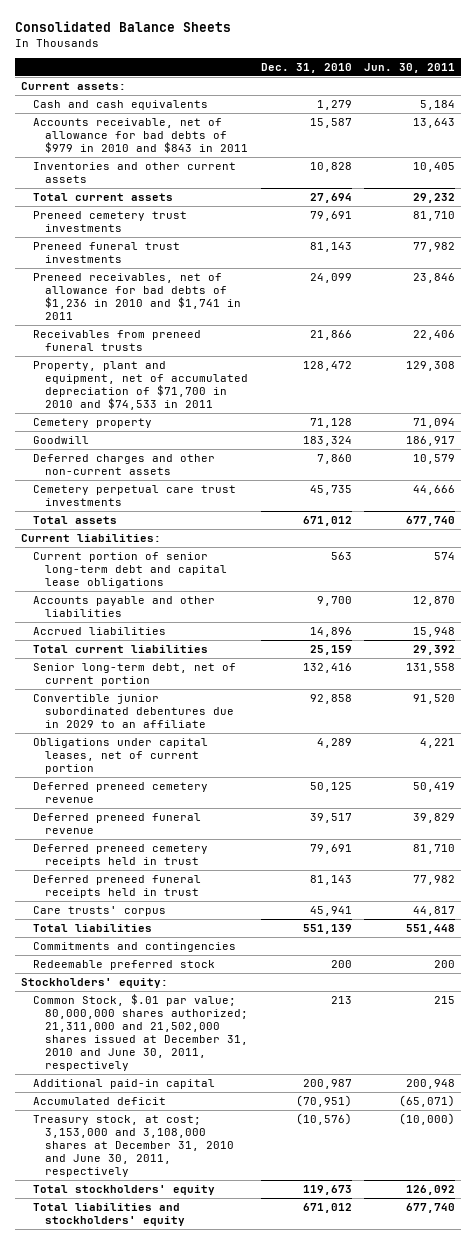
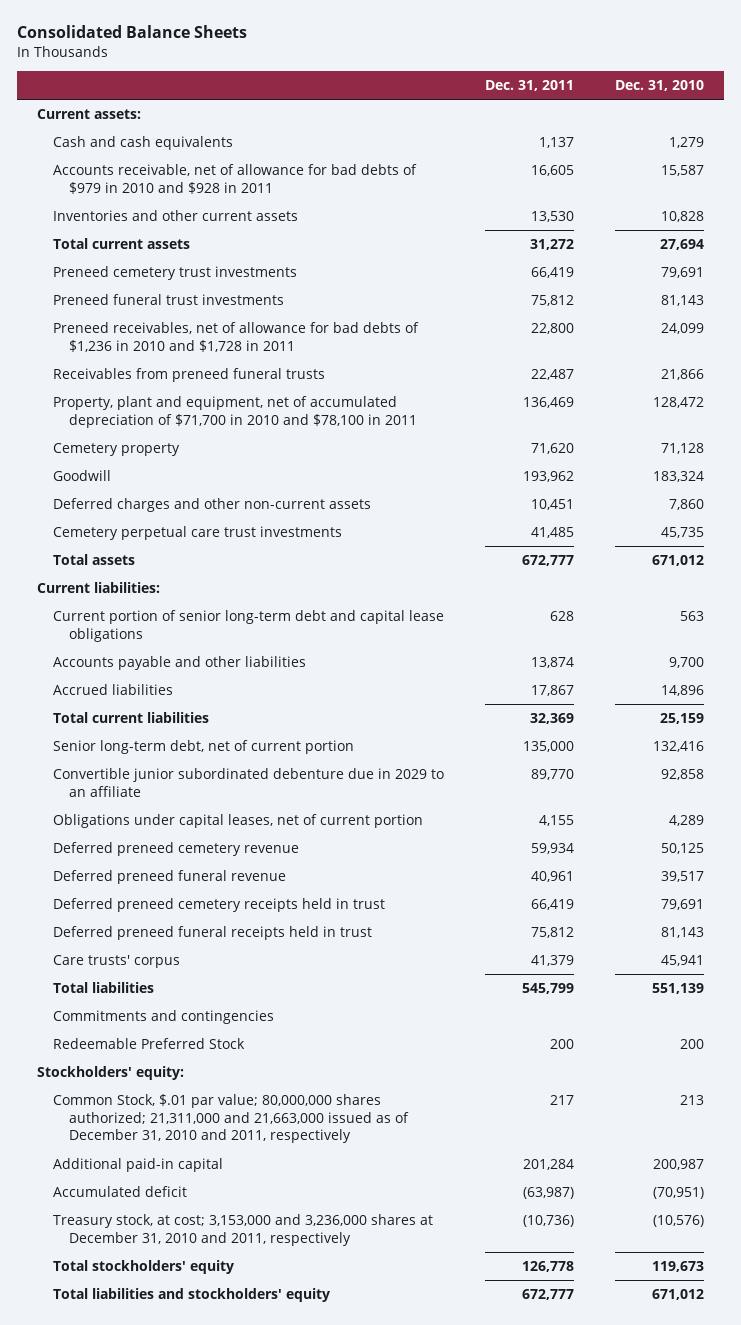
[363,62,455,73] Jun. 30, 2011 -> none
none -> [484,79,574,91] Dec. 31, 2011
[33,118,249,154] Accounts receivable, net of allowance for bad debts of $979 in 2010 and $843 in 2011 -> [53,164,418,194] Accounts receivable, net of allowance for bad debts of $979 in 2010 and $928 in 2011
[33,273,242,321] Preneed receivables, net of allowance for bad debts of $1,236 in 2010 and $1,741 in 2011 -> [53,322,420,352] Preneed receivables, net of allowance for bad debts of $1,236 in 2010 and $1,728 in 2011
[33,361,249,411] Property, plant and equipment, net of accumulated depreciation of $71,700 in 2010 and $74,533 in 2011 -> [53,396,417,428] Property, plant and equipment, net of accumulated depreciation of $71,700 in 2010 and $78,100 in 2011
[33,694,235,729] Convertible junior subordinated debentures due in 2029 to an affiliate -> [53,768,445,797] Convertible junior subordinated debenture due in 2029 to an affiliate
[33,960,216,971] Redeemable preferred stock -> [53,1038,246,1050] Redeemable Preferred Stock
[33,994,249,1072] Common Stock, $.01 par value; 80,000,000 shares authorized; 21,311,000 and 21,502,000 shares issued at December 31, 2010 and June 30, 2011, respectively -> [53,1094,409,1144] Common Stock, $.01 par value; 80,000,000 shares authorized; 21,311,000 and 21,663,000 issued as of December 31, 2010 and 2011, respectively
[33,1115,235,1178] Treasury stock, at cost; 3,153,000 and 3,108,000 shares at December 31, 2010 and June 30, 2011, respectively -> [53,1214,434,1246] Treasury stock, at cost; 3,153,000 and 3,236,000 shares at December 31, 2010 and 2011, respectively

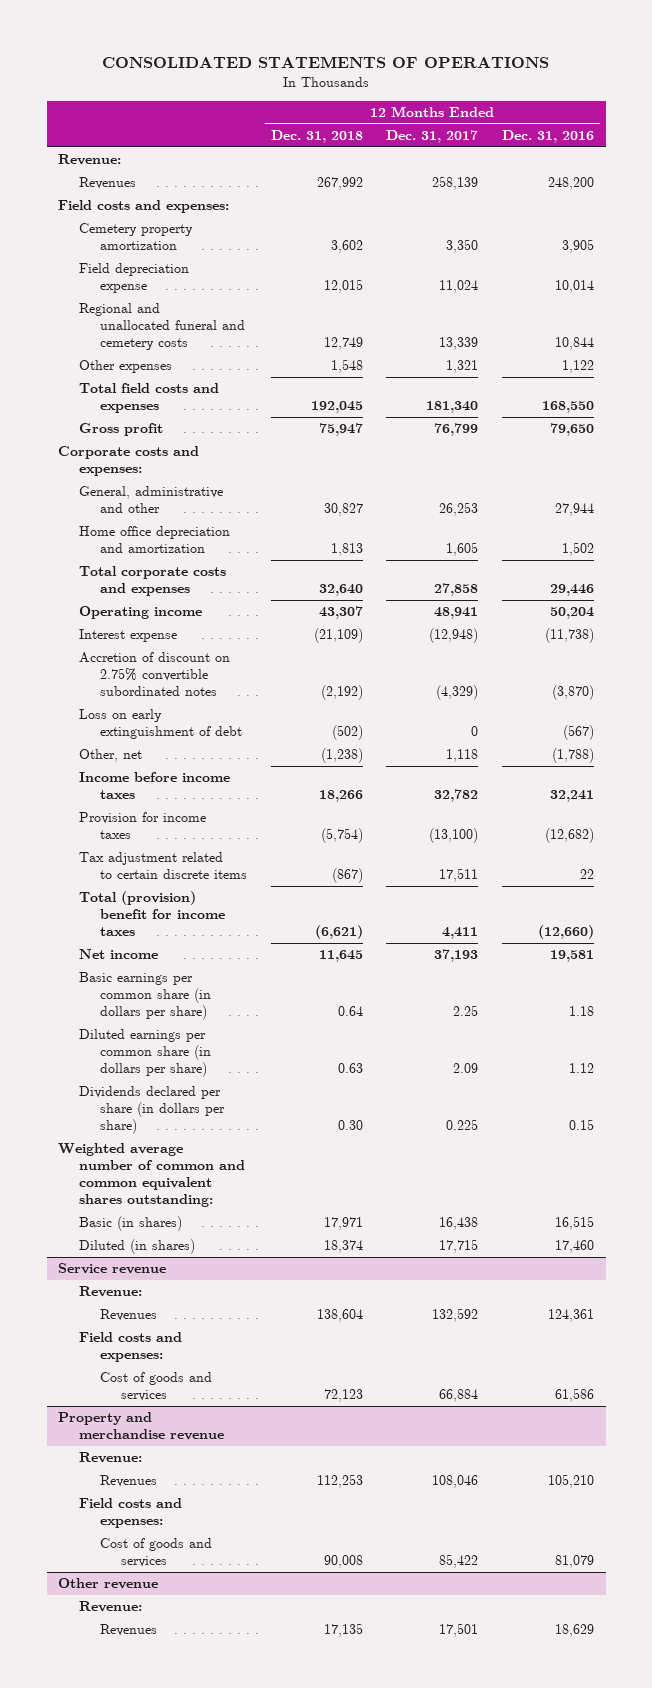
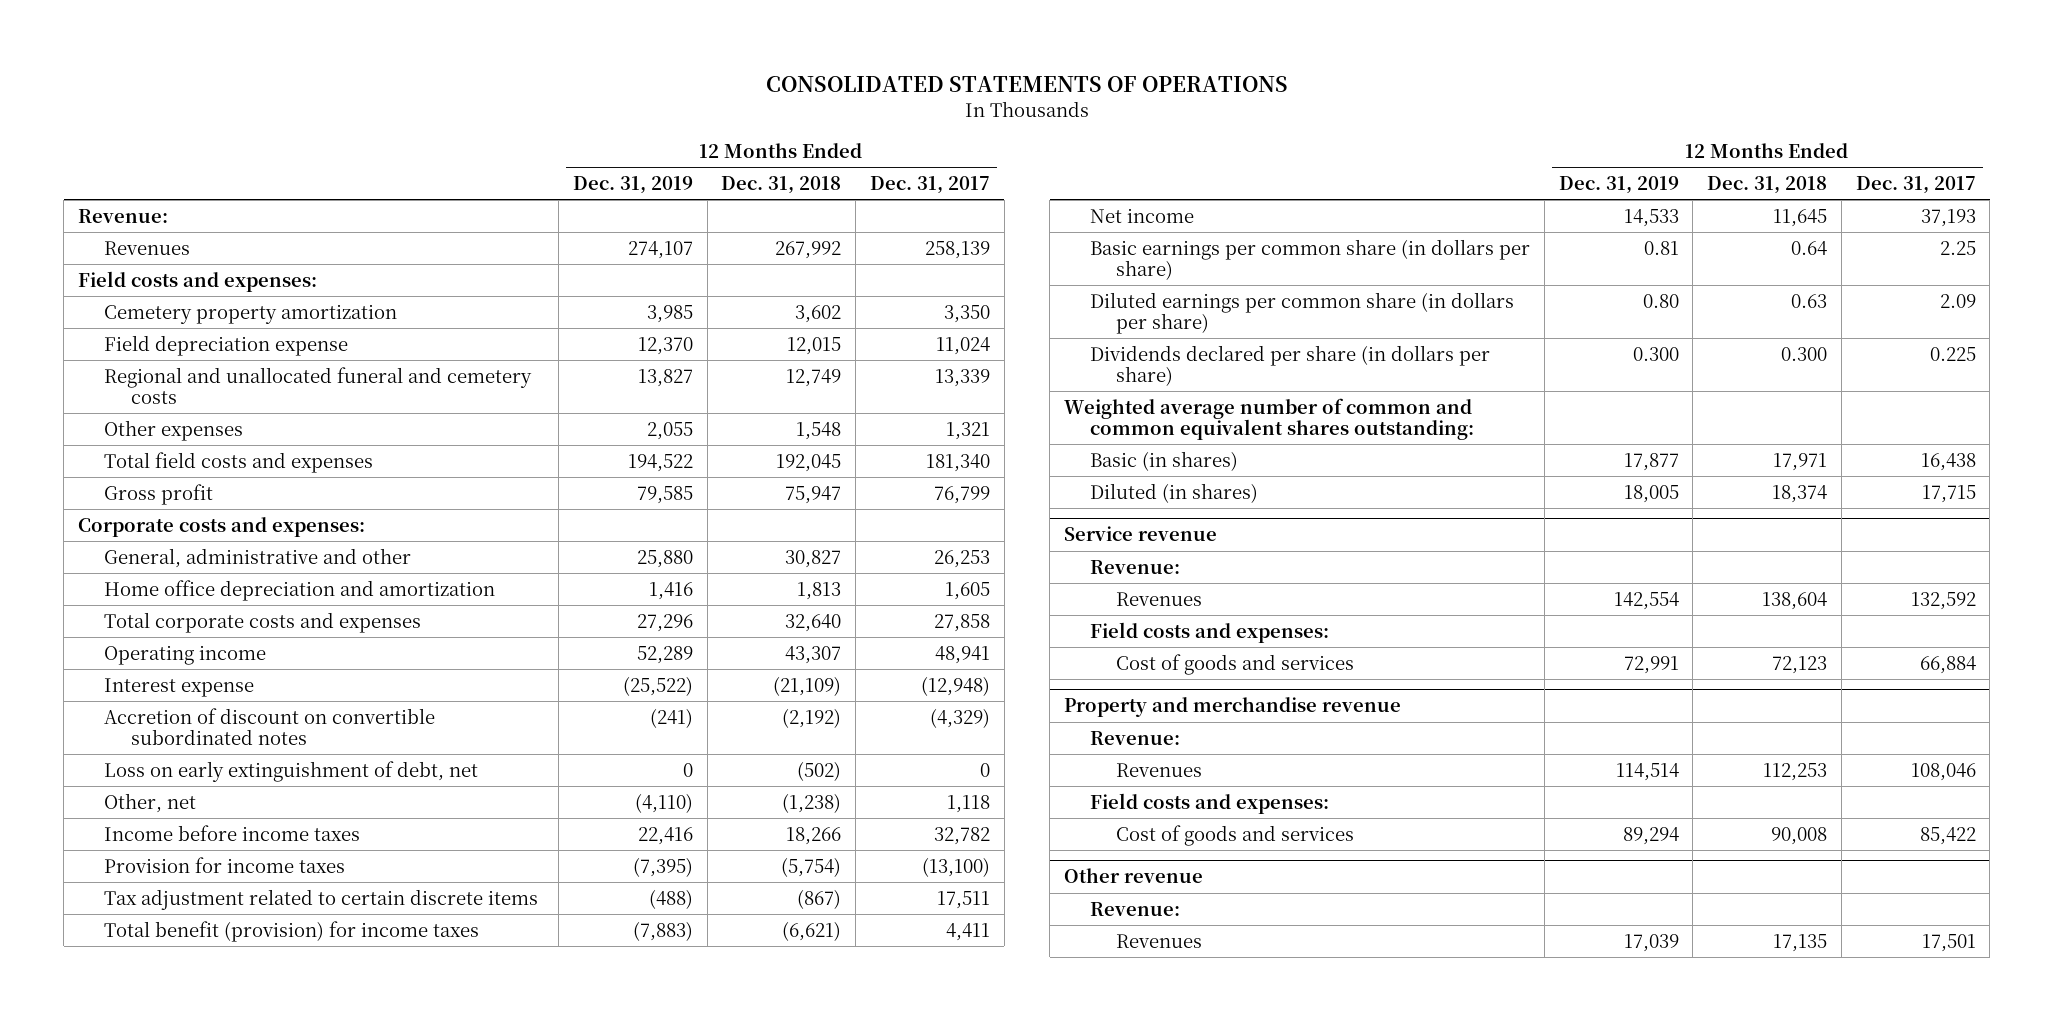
[501,130,594,144] Dec. 31, 2016 -> none
none -> [572,176,693,195] Dec. 31, 2019
[79,652,231,697] Accretion of discount on 2.75% convertible subordinated notes -> [104,707,436,745] Accretion of discount on convertible subordinated notes
[79,709,242,740] Loss on early extinguishment of debt -> [104,760,479,782] Loss on early extinguishment of debt, net
[79,891,225,937] Total (provision) benefit for income taxes -> [104,920,480,942] Total benefit (provision) for income taxes
[337,1120,363,1131] 0.30 -> [1781,346,1828,361] 0.300

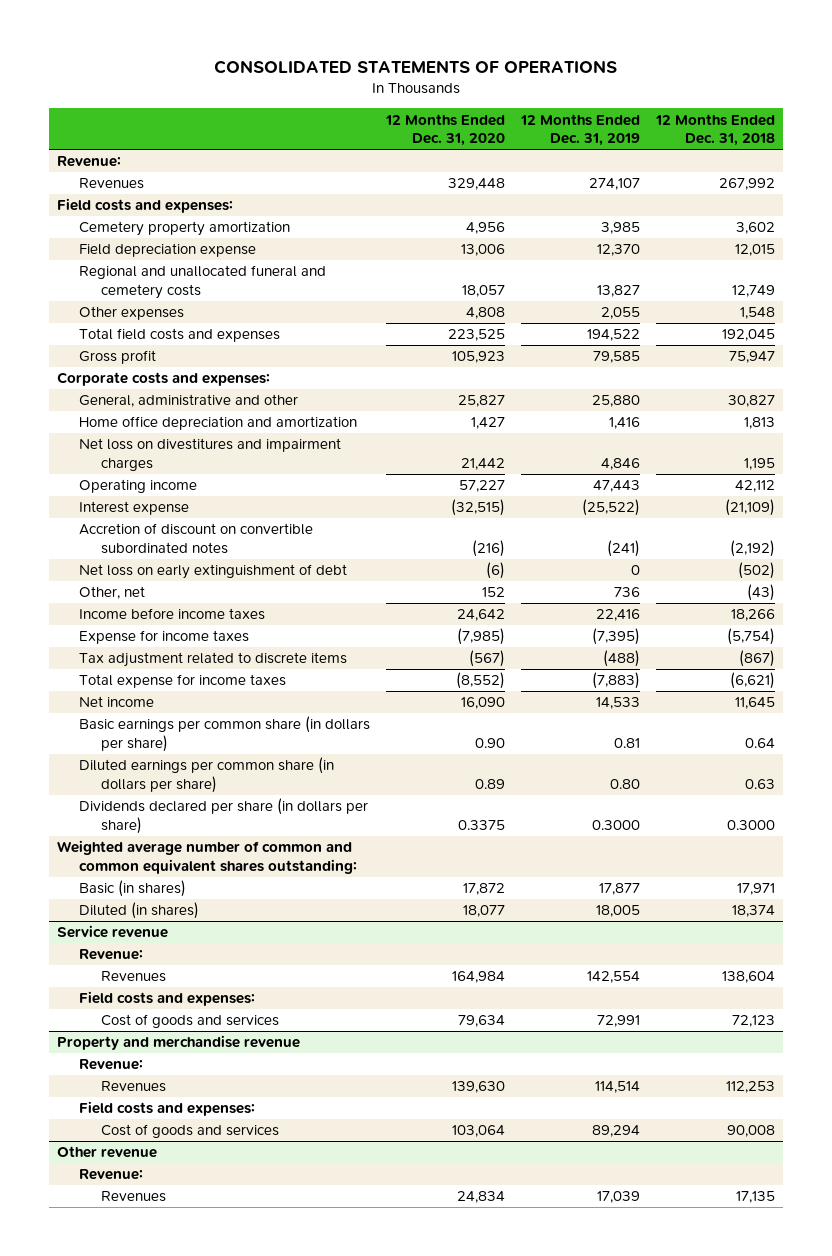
[869,176,990,195] Dec. 31, 2017 -> none
none -> [385,113,506,147] 12 Months Ended Dec. 31, 2020
[104,611,422,633] Total corporate costs and expenses -> none
none -> [78,438,341,471] Net loss on divestitures and impairment charges
[636,645,693,664] 52,289 -> [593,480,641,493] 47,443
[785,645,842,664] 43,307 -> [735,480,776,493] 42,112
[104,760,479,782] Loss on early extinguishment of debt, net -> [78,564,347,580] Net loss on early extinguishment of debt
[634,792,693,813] (4,110) -> [614,587,641,598] 736
[782,792,842,813] (1,238) -> [747,584,776,602] (43)
[104,856,346,873] Provision for income taxes -> [78,630,249,645] Expense for income taxes
[104,888,539,910] Tax adjustment related to certain discrete items -> [78,652,347,668] Tax adjustment related to discrete items
[104,920,480,942] Total benefit (provision) for income taxes -> [78,674,286,689] Total expense for income taxes
[1632,346,1679,361] 0.300 -> [592,819,641,830] 0.3000
[1781,346,1828,361] 0.300 -> [727,819,776,830] 0.3000

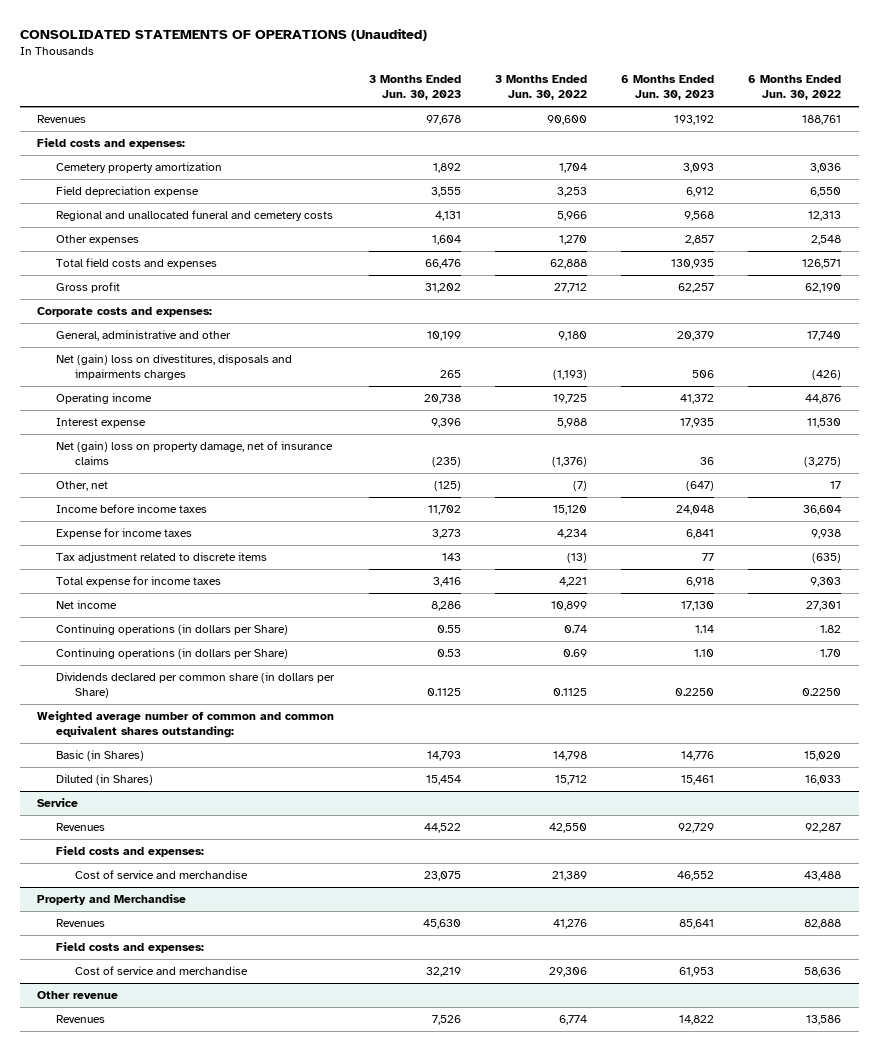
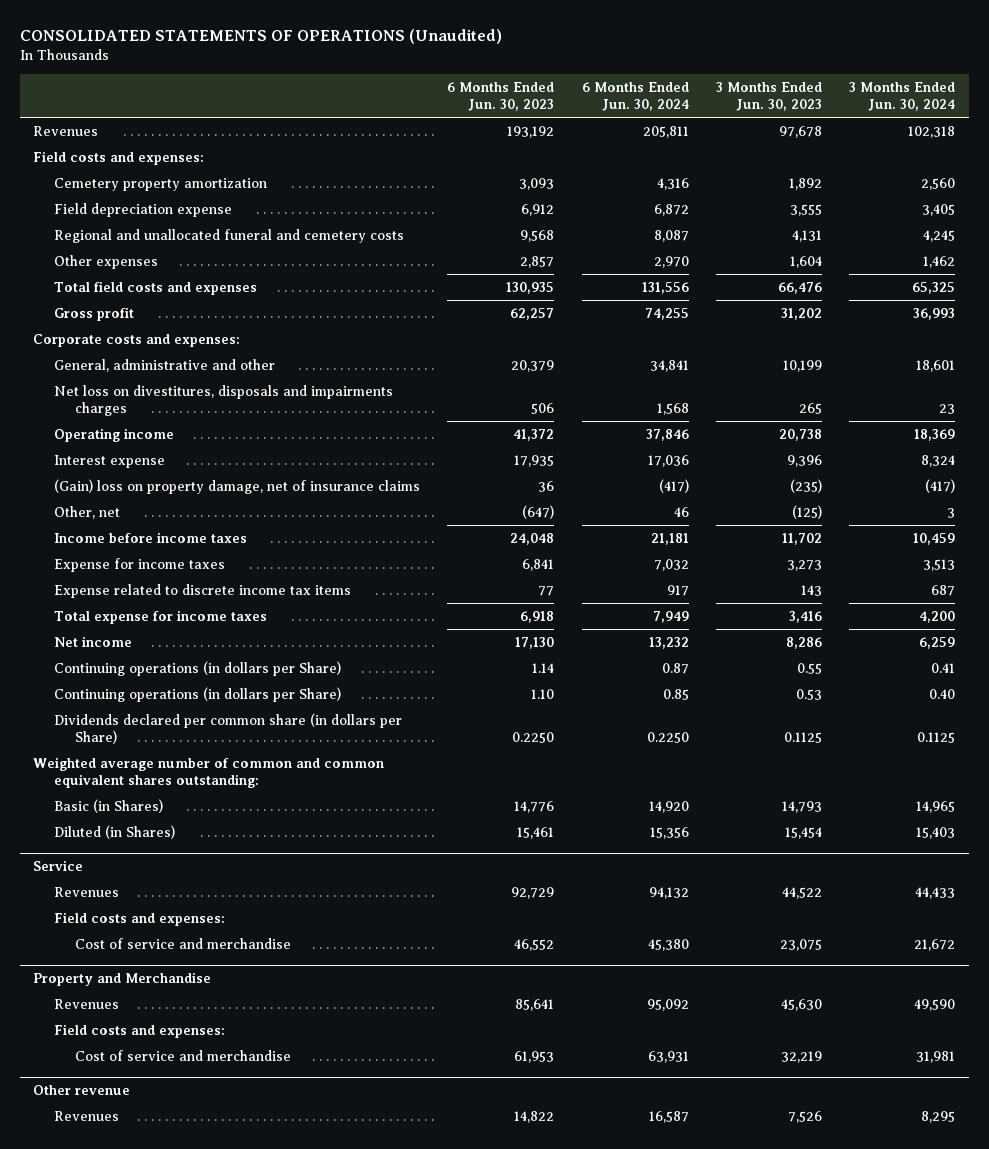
[494,75,587,101] 3 Months Ended Jun. 30, 2022 -> none
[748,75,842,101] 6 Months Ended Jun. 30, 2022 -> none
none -> [581,82,689,112] 6 Months Ended Jun. 30, 2024
none -> [849,82,956,112] 3 Months Ended Jun. 30, 2024
[56,354,293,381] Net (gain) loss on divestitures, disposals and impairments charges -> [53,384,393,417] Net loss on divestitures, disposals and impairments charges
[56,441,334,466] Net (gain) loss on property damage, net of insurance claims -> [53,478,420,494] (Gain) loss on property damage, net of insurance claims
[56,552,268,564] Tax adjustment related to discrete items -> [53,583,351,598] Expense related to discrete income tax items

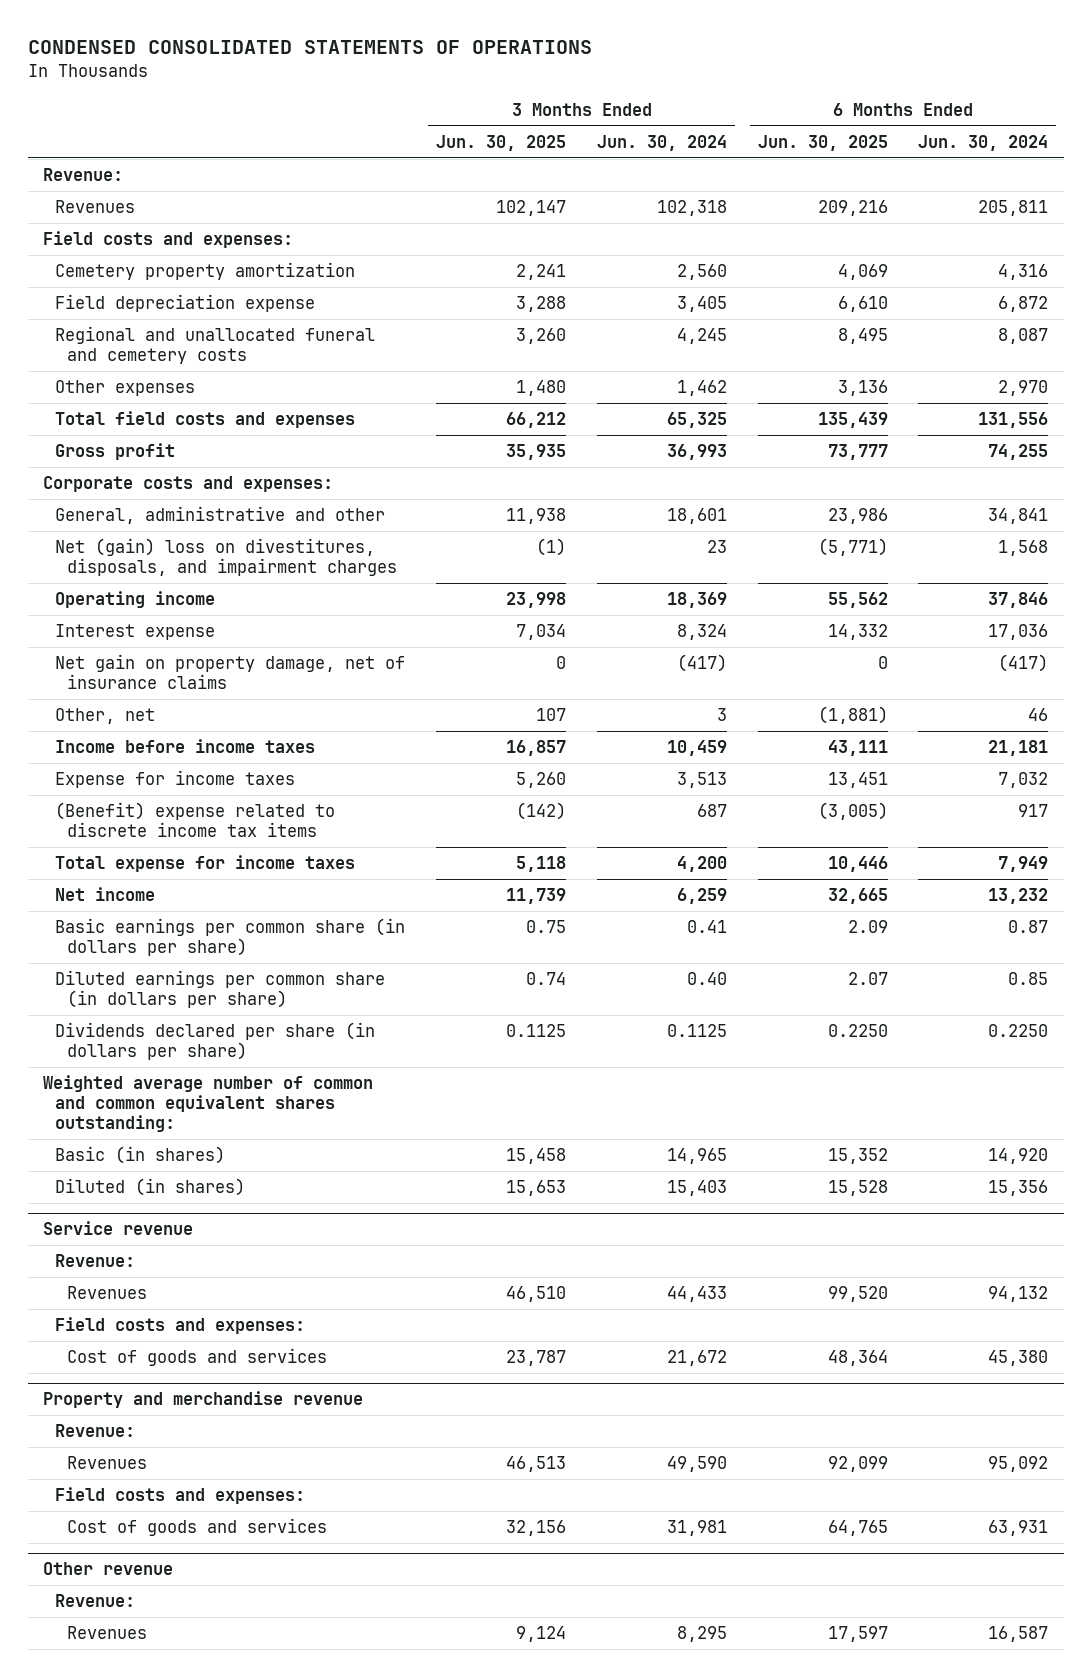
[19,29,502,45] CONSOLIDATED STATEMENTS OF OPERATIONS (Unaudited) -> [28,40,593,55] CONDENSED CONSOLIDATED STATEMENTS OF OPERATIONS
[447,82,555,112] 6 Months Ended Jun. 30, 2023 -> none
[715,82,822,112] 3 Months Ended Jun. 30, 2023 -> none
none -> [436,134,567,151] Jun. 30, 2025
none -> [757,134,888,151] Jun. 30, 2025
none -> [43,168,124,182] Revenue:
[53,384,393,417] Net loss on divestitures, disposals and impairments charges -> [55,538,398,577] Net (gain) loss on divestitures, disposals, and impairment charges
[53,478,420,494] (Gain) loss on property damage, net of insurance claims -> [55,654,406,690] Net gain on property damage, net of insurance claims
[53,583,351,598] Expense related to discrete income tax items -> [55,802,336,838] (Benefit) expense related to discrete income tax items
[53,660,341,676] Continuing operations (in dollars per Share) -> [55,918,406,957] Basic earnings per common share (in dollars per share)
[53,686,341,702] Continuing operations (in dollars per Share) -> [55,970,386,1009] Diluted earnings per common share (in dollars per share)
[53,712,402,745] Dividends declared per common share (in dollars per Share) -> [55,1022,376,1061] Dividends declared per share (in dollars per share)
[53,798,163,813] Basic (in Shares) -> [55,1146,226,1165] Basic (in shares)
[53,824,175,839] Diluted (in Shares) -> [55,1178,246,1197] Diluted (in shares)
[33,860,84,872] Service -> [43,1221,194,1236] Service revenue
none -> [55,1254,136,1268] Revenue:
[74,937,291,949] Cost of service and merchandise -> [67,1348,328,1367] Cost of goods and services
[33,972,212,987] Property and Merchandise -> [43,1391,364,1409] Property and merchandise revenue
none -> [55,1424,136,1438] Revenue:
[74,1049,291,1061] Cost of service and merchandise -> [67,1518,328,1537] Cost of goods and services
none -> [55,1594,136,1608] Revenue:

